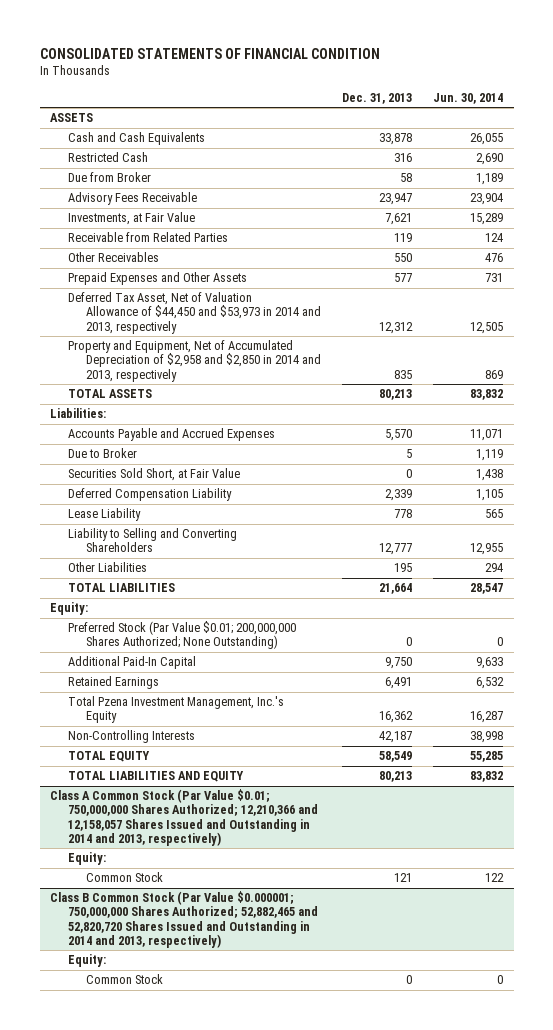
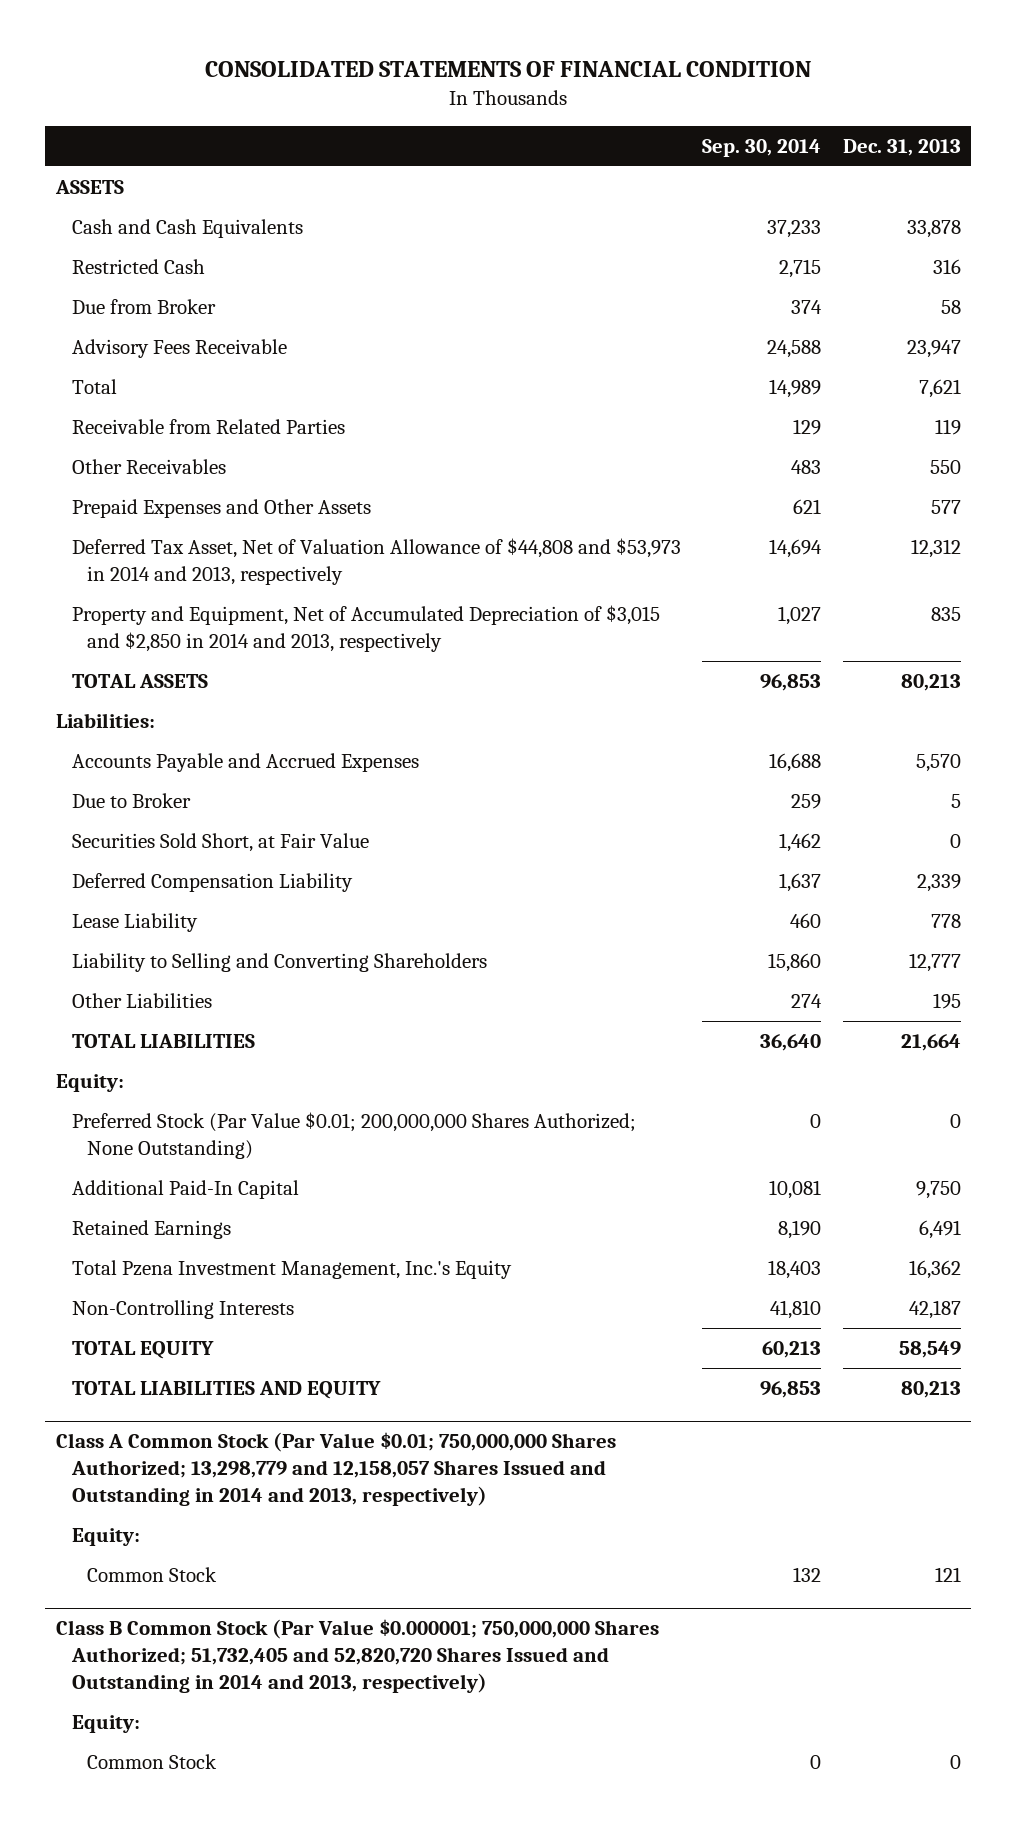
[433,92,504,104] Jun. 30, 2014 -> none
none -> [702,138,822,157] Sep. 30, 2014
[68,212,196,226] Investments, at Fair Value -> [71,379,117,395] Total
[68,292,321,334] Deferred Tax Asset, Net of Valuation Allowance of $44,450 and $53,973 in 2014 and 2013, respectively -> [71,538,681,585] Deferred Tax Asset, Net of Valuation Allowance of $44,808 and $53,973 in 2014 and 2013, respectively
[68,340,321,382] Property and Equipment, Net of Accumulated Depreciation of $2,958 and $2,850 in 2014 and 2013, respectively -> [71,605,660,652] Property and Equipment, Net of Accumulated Depreciation of $3,015 and $2,850 in 2014 and 2013, respectively
[50,789,319,846] Class A Common Stock (Par Value $0.01; 750,000,000 Shares Authorized; 12,210,366 and 12,158,057 Shares Issued and Outstanding in 2014 and 2013, respectively) -> [55,1432,616,1506] Class A Common Stock (Par Value $0.01; 750,000,000 Shares Authorized; 13,298,779 and 12,158,057 Shares Issued and Outstanding in 2014 and 2013, respectively)
[50,891,319,948] Class B Common Stock (Par Value $0.000001; 750,000,000 Shares Authorized; 52,882,465 and 52,820,720 Shares Issued and Outstanding in 2014 and 2013, respectively) -> [55,1619,659,1693] Class B Common Stock (Par Value $0.000001; 750,000,000 Shares Authorized; 51,732,405 and 52,820,720 Shares Issued and Outstanding in 2014 and 2013, respectively)

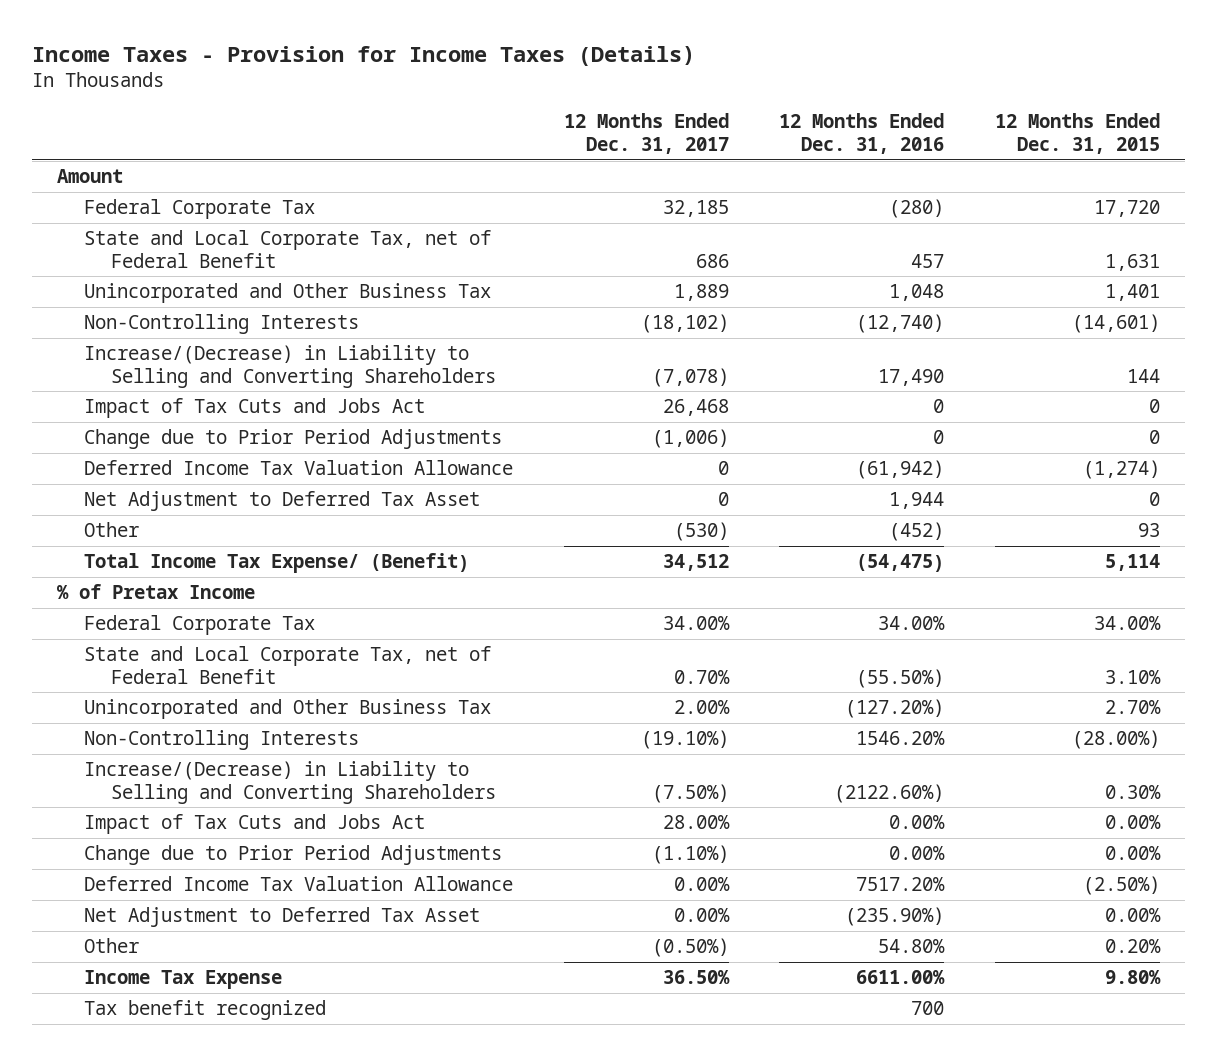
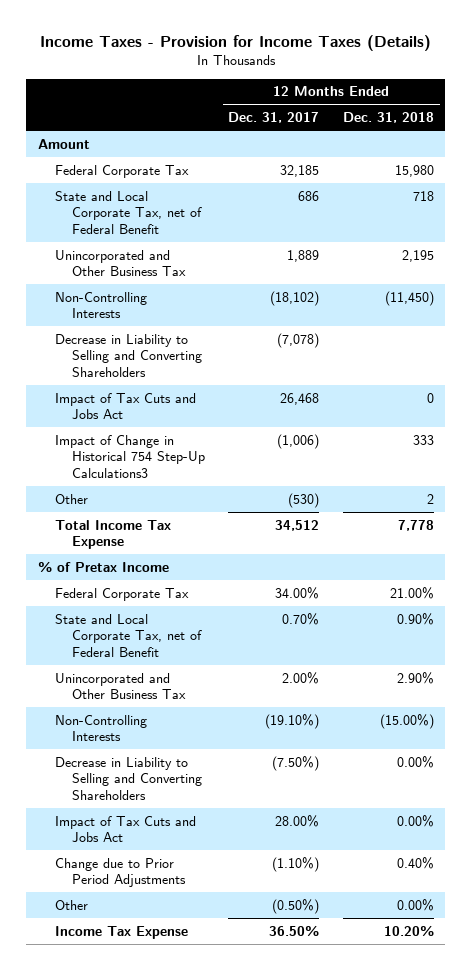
[779,113,945,155] 12 Months Ended Dec. 31, 2016 -> none
[994,113,1160,155] 12 Months Ended Dec. 31, 2015 -> none
none -> [342,112,434,124] Dec. 31, 2018
[84,345,497,388] Increase/(Decrease) in Liability to Selling and Converting Shareholders -> [54,333,203,377] Decrease in Liability to Selling and Converting Shareholders
[84,460,514,476] Deferred Income Tax Valuation Allowance -> none
[84,491,481,512] Net Adjustment to Deferred Tax Asset -> none
[84,429,503,450] Change due to Prior Period Adjustments -> [54,434,206,478] Impact of Change in Historical 754 Step-Up Calculations3
[84,553,470,574] Total Income Tax Expense/ (Benefit) -> [54,519,171,550] Total Income Tax Expense
[84,761,497,804] Increase/(Decrease) in Liability to Selling and Converting Shareholders -> [54,756,203,800] Decrease in Liability to Selling and Converting Shareholders
[84,876,514,892] Deferred Income Tax Valuation Allowance -> none
[84,907,481,928] Net Adjustment to Deferred Tax Asset -> none
[84,1000,327,1021] Tax benefit recognized -> none

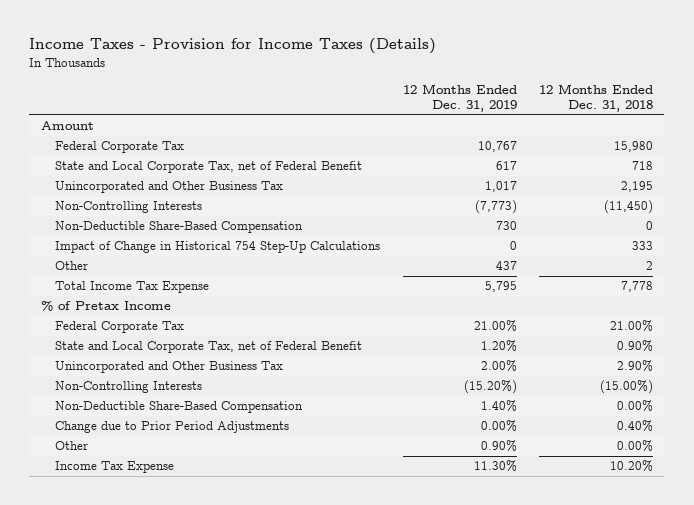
[228,112,320,124] Dec. 31, 2017 -> none
none -> [402,83,517,113] 12 Months Ended Dec. 31, 2019
[54,333,203,377] Decrease in Liability to Selling and Converting Shareholders -> none
[54,392,196,420] Impact of Tax Cuts and Jobs Act -> none
none -> [54,221,303,234] Non-Deductible Share-Based Compensation
[54,434,206,478] Impact of Change in Historical 754 Step-Up Calculations3 -> [54,241,380,254] Impact of Change in Historical 754 Step-Up Calculations
[54,756,203,800] Decrease in Liability to Selling and Converting Shareholders -> none
[54,815,196,843] Impact of Tax Cuts and Jobs Act -> none
none -> [54,401,303,414] Non-Deductible Share-Based Compensation

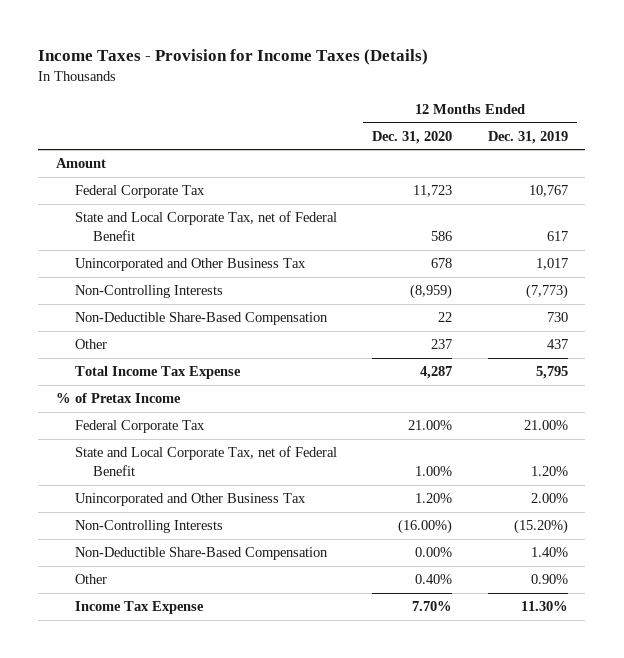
[539,83,654,113] 12 Months Ended Dec. 31, 2018 -> none
none -> [372,130,453,144] Dec. 31, 2020
[54,241,380,254] Impact of Change in Historical 754 Step-Up Calculations -> none
[54,421,289,434] Change due to Prior Period Adjustments -> none

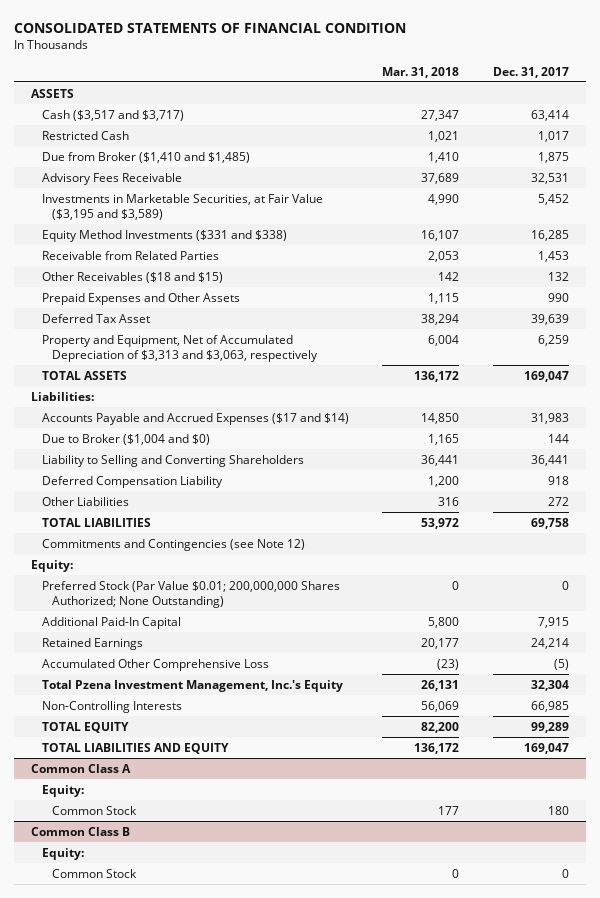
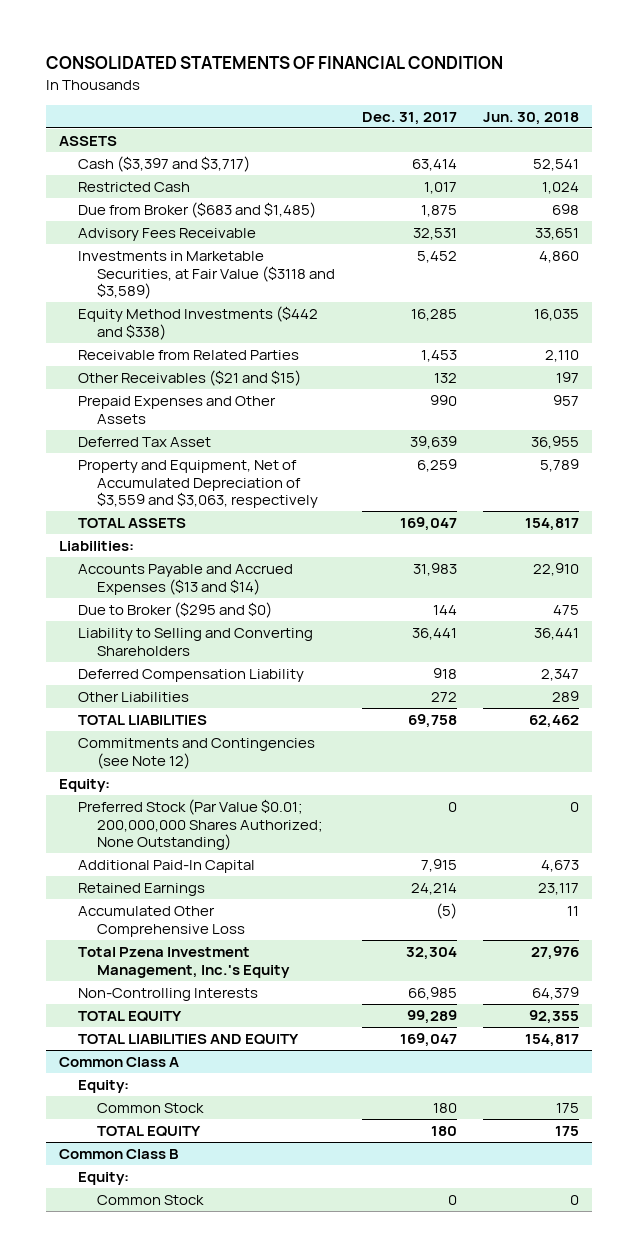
[382,66,460,78] Mar. 31, 2018 -> none
none -> [482,111,579,125] Jun. 30, 2018
[41,109,184,121] Cash ($3,517 and $3,717) -> [78,156,251,173] Cash ($3,397 and $3,717)
[41,151,250,163] Due from Broker ($1,410 and $1,485) -> [78,202,317,219] Due from Broker ($683 and $1,485)
[41,193,323,220] Investments in Marketable Securities, at Fair Value ($3,195 and $3,589) -> [78,251,336,300] Investments in Marketable Securities, at Fair Value ($3118 and $3,589)
[41,229,287,242] Equity Method Investments ($331 and $338) -> [78,306,319,340] Equity Method Investments ($442 and $338)
[41,271,223,283] Other Receivables ($18 and $15) -> [78,370,302,387] Other Receivables ($21 and $15)
[41,334,319,362] Property and Equipment, Net of Accumulated Depreciation of $3,313 and $3,063, respectively -> [78,460,319,509] Property and Equipment, Net of Accumulated Depreciation of $3,559 and $3,063, respectively
[41,412,349,425] Accounts Payable and Accrued Expenses ($17 and $14) -> [78,564,294,595] Accounts Payable and Accrued Expenses ($13 and $14)
[41,433,210,445] Due to Broker ($1,004 and $0) -> [78,602,273,619] Due to Broker ($295 and $0)
none -> [97,1126,202,1138] TOTAL EQUITY

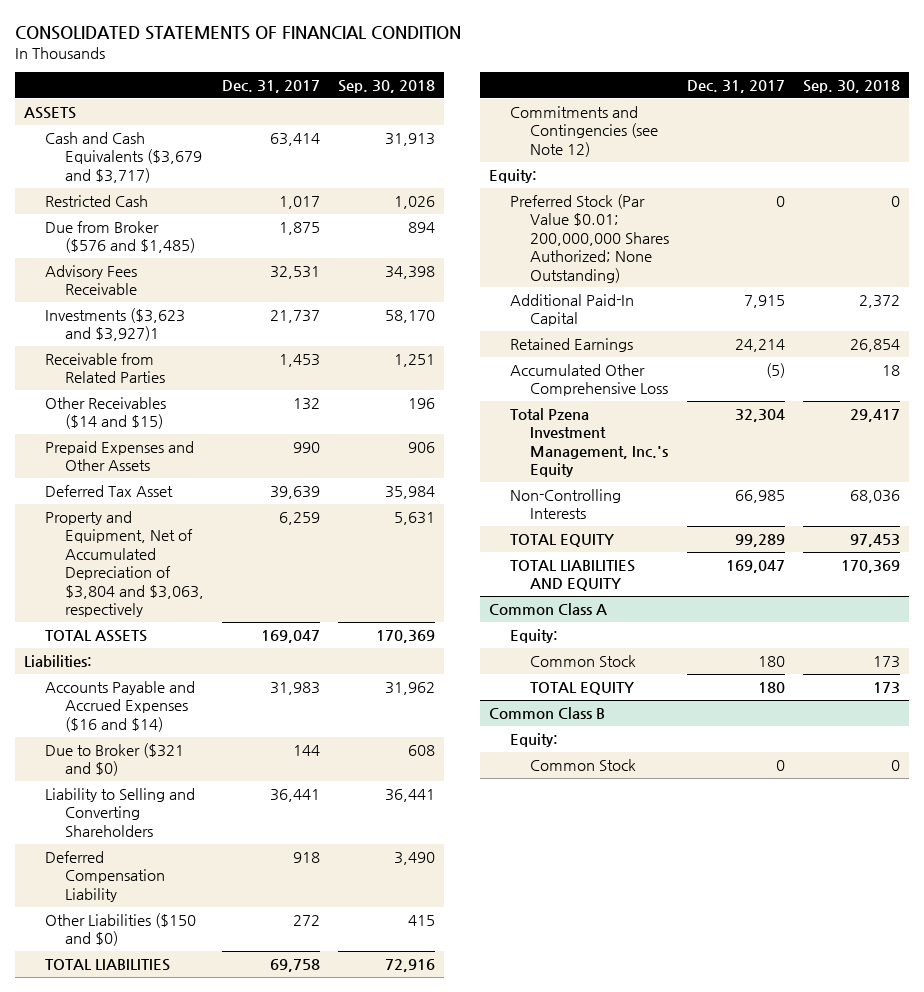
[482,111,579,125] Jun. 30, 2018 -> none
none -> [338,80,436,94] Sep. 30, 2018
[78,156,251,173] Cash ($3,397 and $3,717) -> [44,131,203,183] Cash and Cash Equivalents ($3,679 and $3,717)
[78,202,317,219] Due from Broker ($683 and $1,485) -> [44,220,196,254] Due from Broker ($576 and $1,485)
[78,251,336,300] Investments in Marketable Securities, at Fair Value ($3118 and $3,589) -> none
[78,306,319,340] Equity Method Investments ($442 and $338) -> none
none -> [44,307,185,342] Investments ($3,623 and $3,927)1
[78,370,302,387] Other Receivables ($21 and $15) -> [44,396,166,430] Other Receivables ($14 and $15)
[78,460,319,509] Property and Equipment, Net of Accumulated Depreciation of $3,559 and $3,063, respectively -> [44,510,205,617] Property and Equipment, Net of Accumulated Depreciation of $3,804 and $3,063, respectively
[78,564,294,595] Accounts Payable and Accrued Expenses ($13 and $14) -> [44,680,195,732] Accounts Payable and Accrued Expenses ($16 and $14)
[78,602,273,619] Due to Broker ($295 and $0) -> [44,742,184,777] Due to Broker ($321 and $0)
[78,692,190,703] Other Liabilities -> [44,912,196,947] Other Liabilities ($150 and $0)

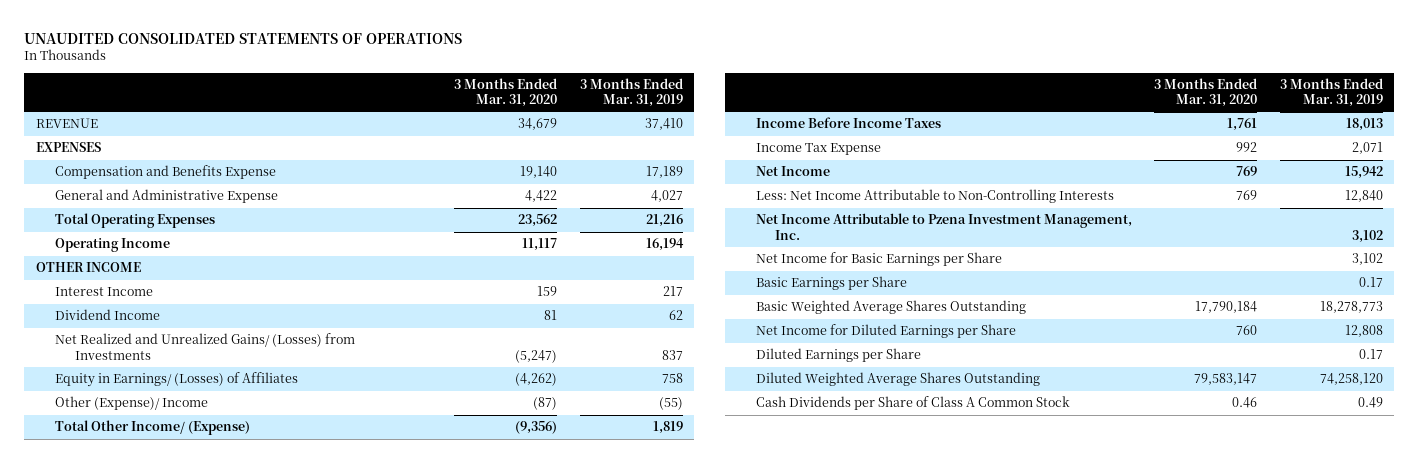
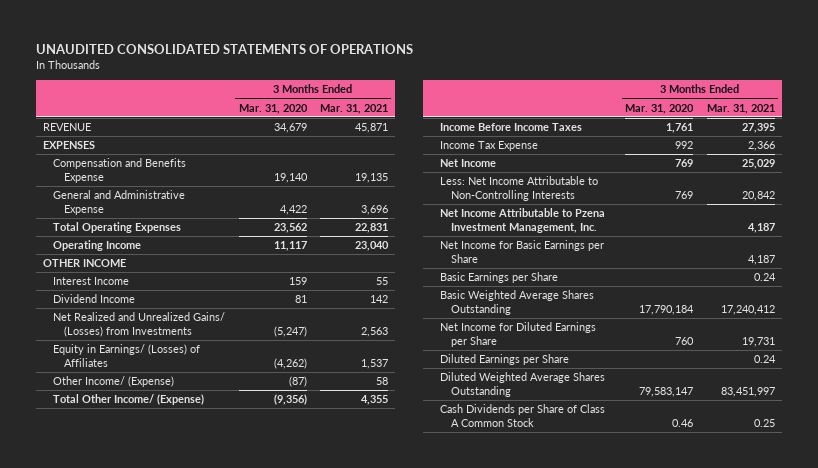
[579,77,683,108] 3 Months Ended Mar. 31, 2019 -> none
none -> [320,103,389,114] Mar. 31, 2021
[55,396,209,411] Other (Expense)/ Income -> [53,376,175,388] Other Income/ (Expense)

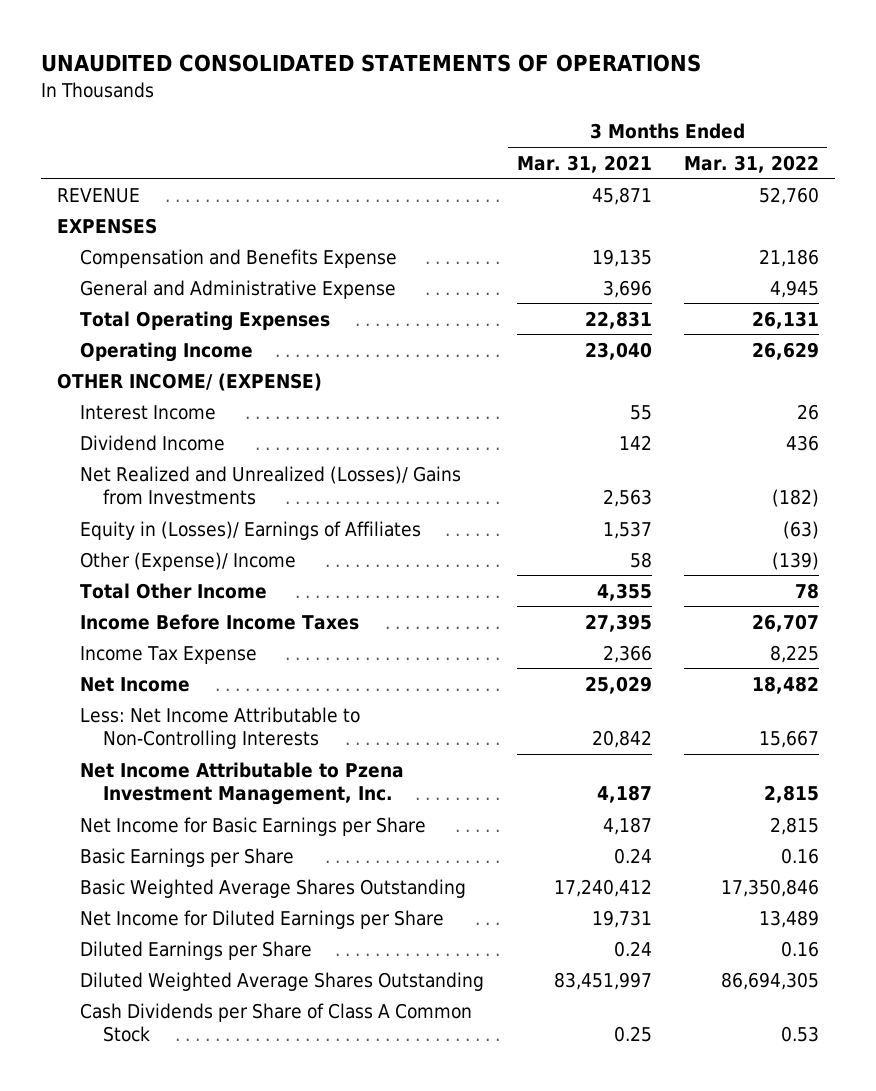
[238,103,308,114] Mar. 31, 2020 -> none
none -> [684,154,820,173] Mar. 31, 2022
[42,259,126,268] OTHER INCOME -> [57,372,323,391] OTHER INCOME/ (EXPENSE)
[53,312,226,338] Net Realized and Unrealized Gains/ (Losses) from Investments -> [80,465,462,506] Net Realized and Unrealized (Losses)/ Gains from Investments
[53,344,201,368] Equity in Earnings/ (Losses) of Affiliates -> [80,520,422,540] Equity in (Losses)/ Earnings of Affiliates
[53,376,175,388] Other Income/ (Expense) -> [80,551,297,571] Other (Expense)/ Income
[53,394,205,406] Total Other Income/ (Expense) -> [80,582,268,599] Total Other Income

